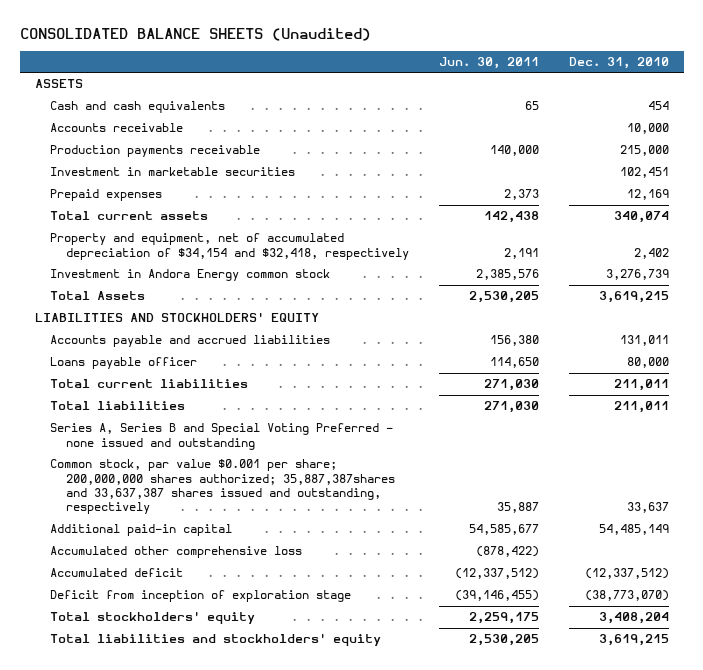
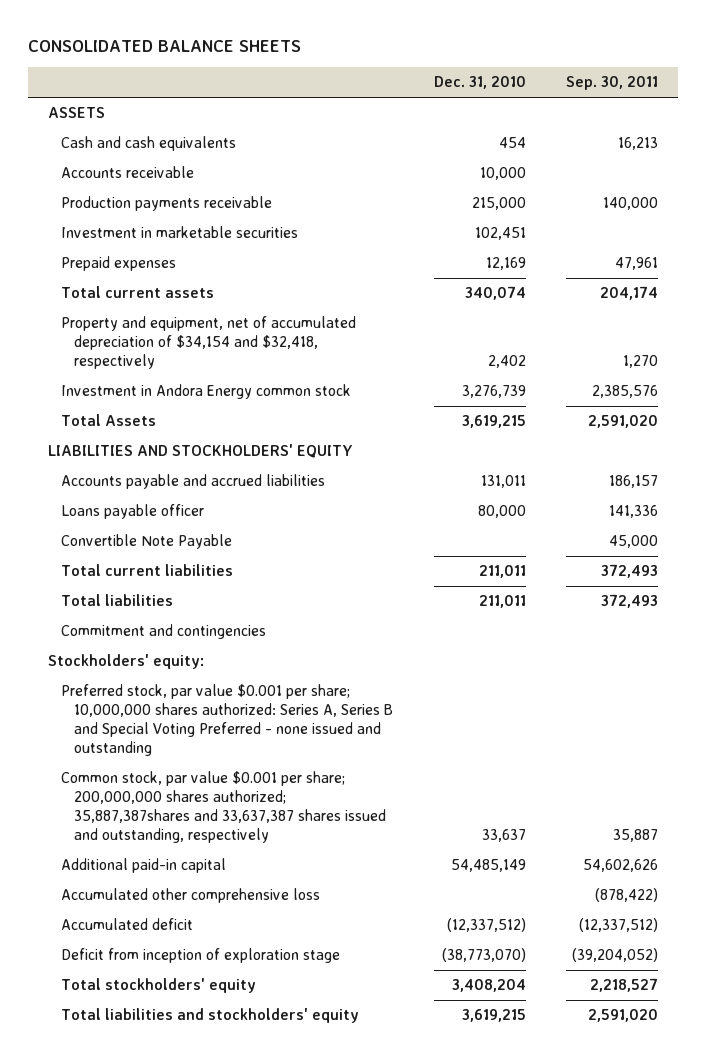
[19,27,371,41] CONSOLIDATED BALANCE SHEETS (Unaudited) -> [28,40,302,53] CONSOLIDATED BALANCE SHEETS
[438,57,539,70] Jun. 30, 2011 -> none
none -> [566,76,659,91] Sep. 30, 2011
none -> [61,534,233,550] Convertible Note Payable
none -> [61,624,267,640] Commitment and contingencies
none -> [48,654,205,670] Stockholders' equity:
[50,423,394,450] Series A, Series B and Special Voting Preferred - none issued and outstanding -> [61,684,394,757] Preferred stock, par value $0.001 per share; 10,000,000 shares authorized: Series A, Series B and Special Voting Preferred - none issued and outstanding

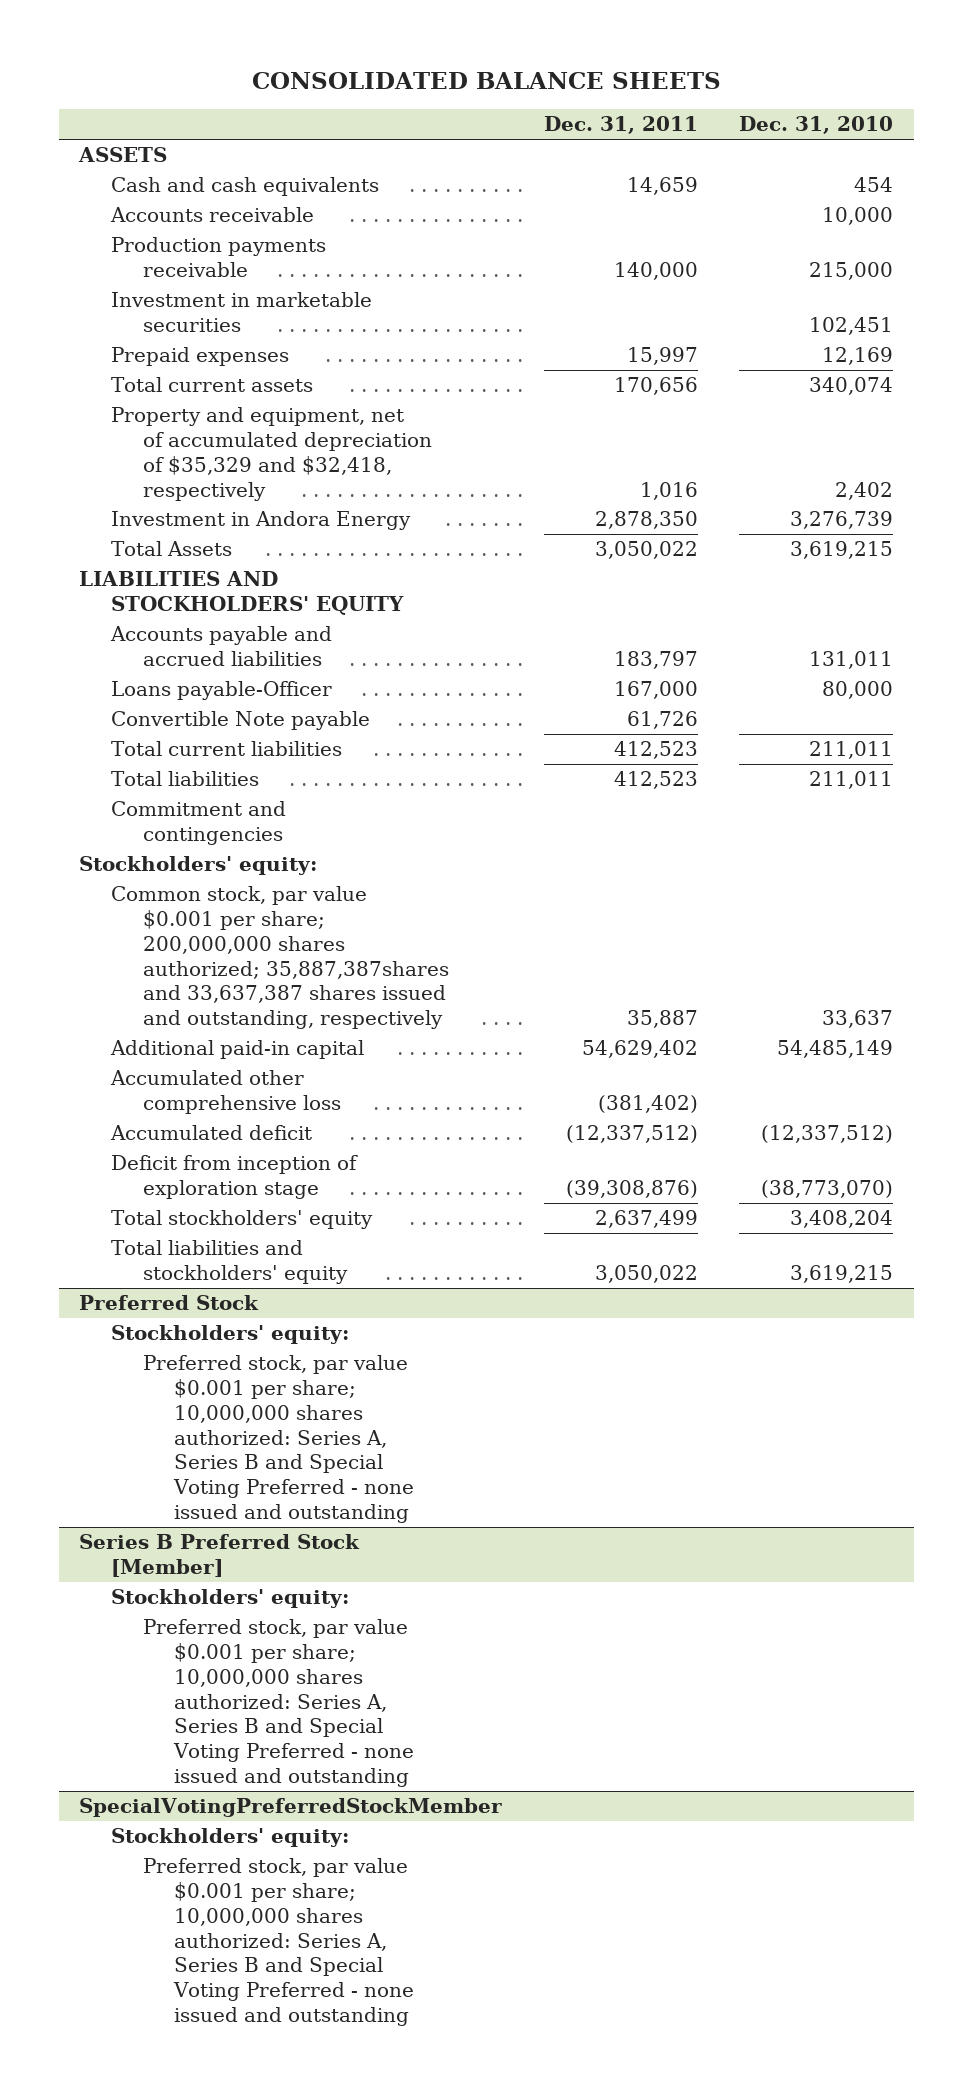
[566,76,659,91] Sep. 30, 2011 -> none
none -> [543,116,698,135] Dec. 31, 2011
[61,316,357,370] Property and equipment, net of accumulated depreciation of $34,154 and $32,418, respectively -> [111,407,432,501] Property and equipment, net of accumulated depreciation of $35,329 and $32,418, respectively
[61,384,352,400] Investment in Andora Energy common stock -> [111,511,412,531] Investment in Andora Energy
[61,504,205,520] Loans payable officer -> [111,681,333,701] Loans payable-Officer
[61,534,233,550] Convertible Note Payable -> [111,711,371,731] Convertible Note payable
[61,684,394,757] Preferred stock, par value $0.001 per share; 10,000,000 shares authorized: Series A, Series B and Special Voting Preferred - none issued and outstanding -> none
none -> [79,1295,260,1311] Preferred Stock
none -> [111,1325,350,1345] Stockholders' equity:
none -> [142,1355,415,1523] Preferred stock, par value $0.001 per share; 10,000,000 shares authorized: Series A, Series B and Special Voting Preferred - none issued and outstanding
none -> [79,1534,361,1577] Series B Preferred Stock [Member]
none -> [111,1589,350,1609] Stockholders' equity:
none -> [142,1619,415,1787] Preferred stock, par value $0.001 per share; 10,000,000 shares authorized: Series A, Series B and Special Voting Preferred - none issued and outstanding
none -> [79,1798,503,1818] SpecialVotingPreferredStockMember
none -> [111,1828,350,1848] Stockholders' equity:
none -> [142,1858,415,2026] Preferred stock, par value $0.001 per share; 10,000,000 shares authorized: Series A, Series B and Special Voting Preferred - none issued and outstanding

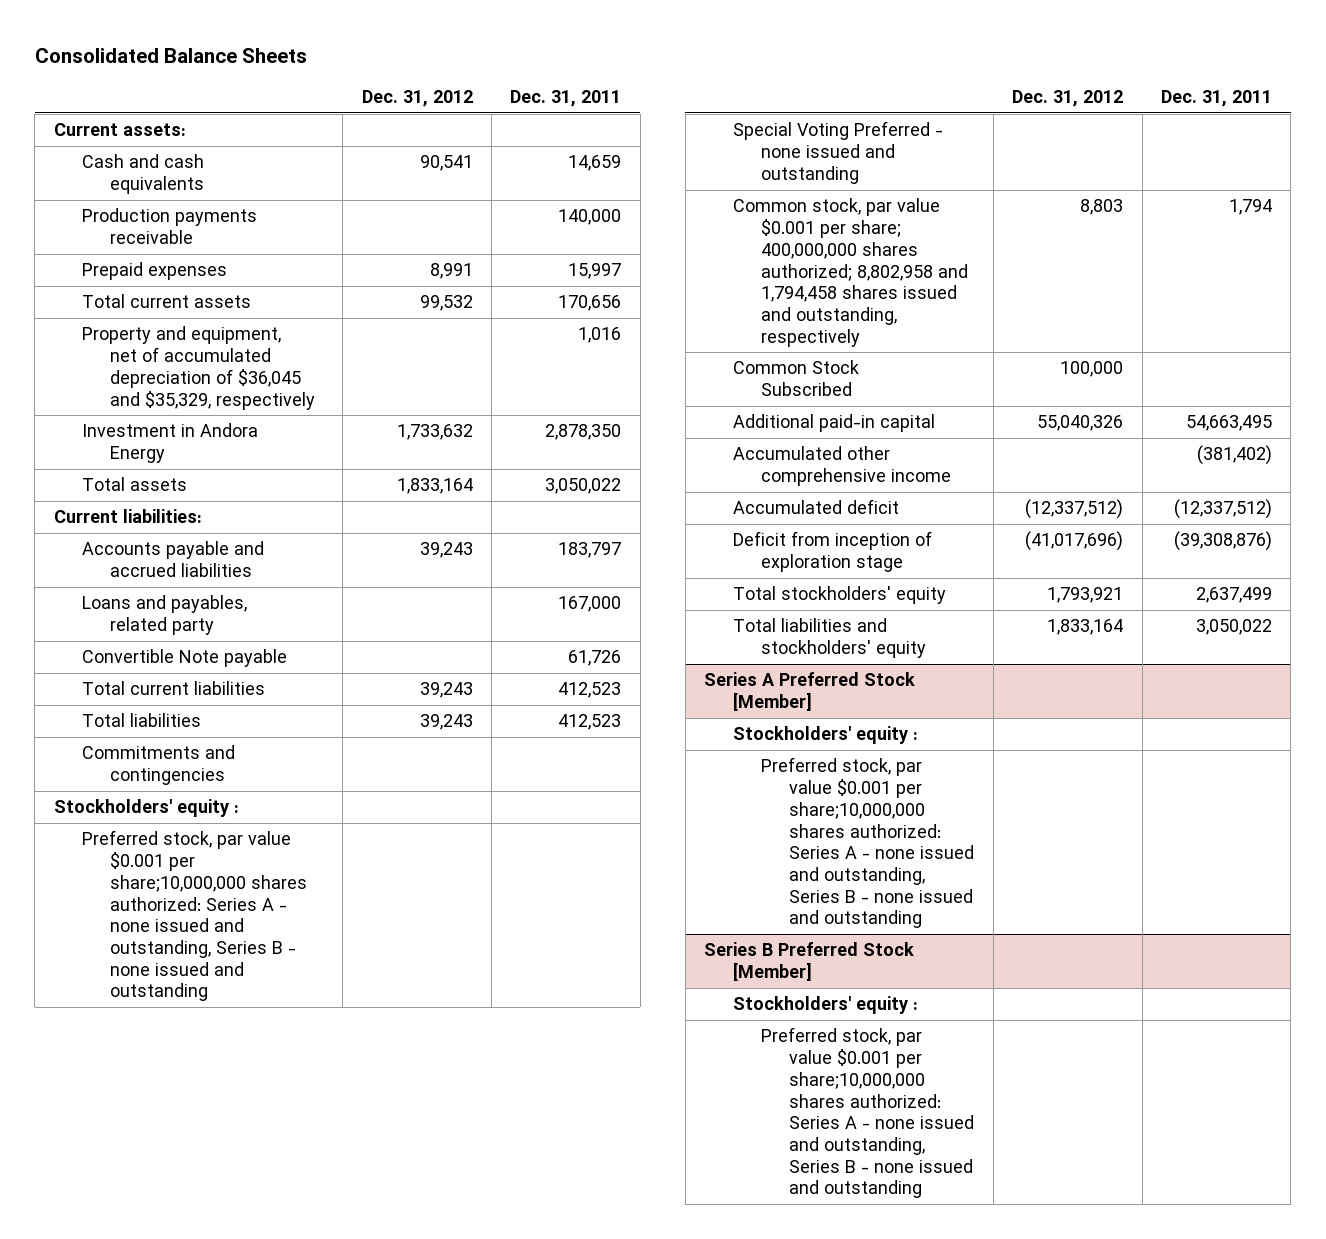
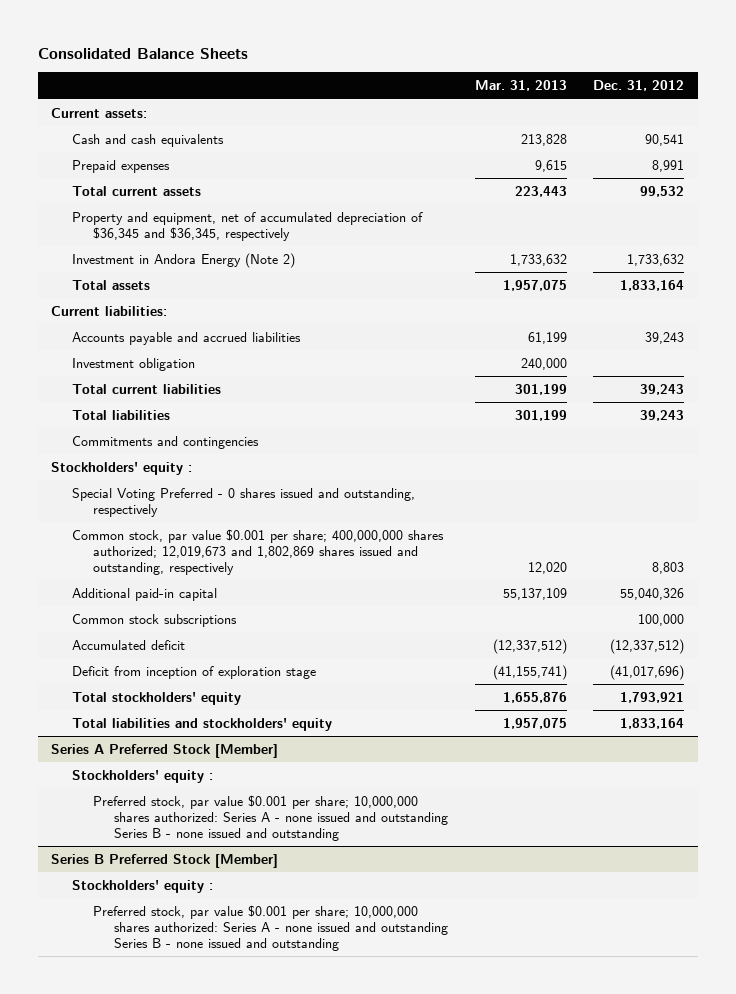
[510,89,622,107] Dec. 31, 2011 -> none
none -> [474,80,567,92] Mar. 31, 2013
[81,208,257,245] Production payments receivable -> none
[81,326,316,410] Property and equipment, net of accumulated depreciation of $36,045 and $35,329, respectively -> [72,211,424,241] Property and equipment, net of accumulated depreciation of $36,345 and $36,345, respectively
[81,423,258,464] Investment in Andora Energy -> [72,252,296,268] Investment in Andora Energy (Note 2)
[81,595,247,636] Loans and payables, related party -> none
[81,649,287,668] Convertible Note payable -> none
none -> [72,357,196,371] Investment obligation
[81,830,308,1002] Preferred stock, par value $0.001 per share;10,000,000 shares authorized: Series A - none issued and outstanding, Series B - none issued and outstanding -> none
[732,360,859,397] Common Stock Subscribed -> none
[732,121,943,184] Special Voting Preferred - none issued and outstanding -> [72,487,416,517] Special Voting Preferred - 0 shares issued and outstanding, respectively
[732,198,968,347] Common stock, par value $0.001 per share; 400,000,000 shares authorized; 8,802,958 and 1,794,458 shares issued and outstanding, respectively -> [72,528,445,576] Common stock, par value $0.001 per share; 400,000,000 shares authorized; 12,019,673 and 1,802,869 shares issued and outstanding, respectively
[732,446,951,487] Accumulated other comprehensive income -> none
none -> [72,613,238,627] Common stock subscriptions
[760,757,975,929] Preferred stock, par value $0.001 per share;10,000,000 shares authorized: Series A - none issued and outstanding, Series B - none issued and outstanding -> [92,794,448,842] Preferred stock, par value $0.001 per share; 10,000,000 shares authorized: Series A - none issued and outstanding Series B - none issued and outstanding
[760,1027,975,1199] Preferred stock, par value $0.001 per share;10,000,000 shares authorized: Series A - none issued and outstanding, Series B - none issued and outstanding -> [92,904,448,952] Preferred stock, par value $0.001 per share; 10,000,000 shares authorized: Series A - none issued and outstanding Series B - none issued and outstanding

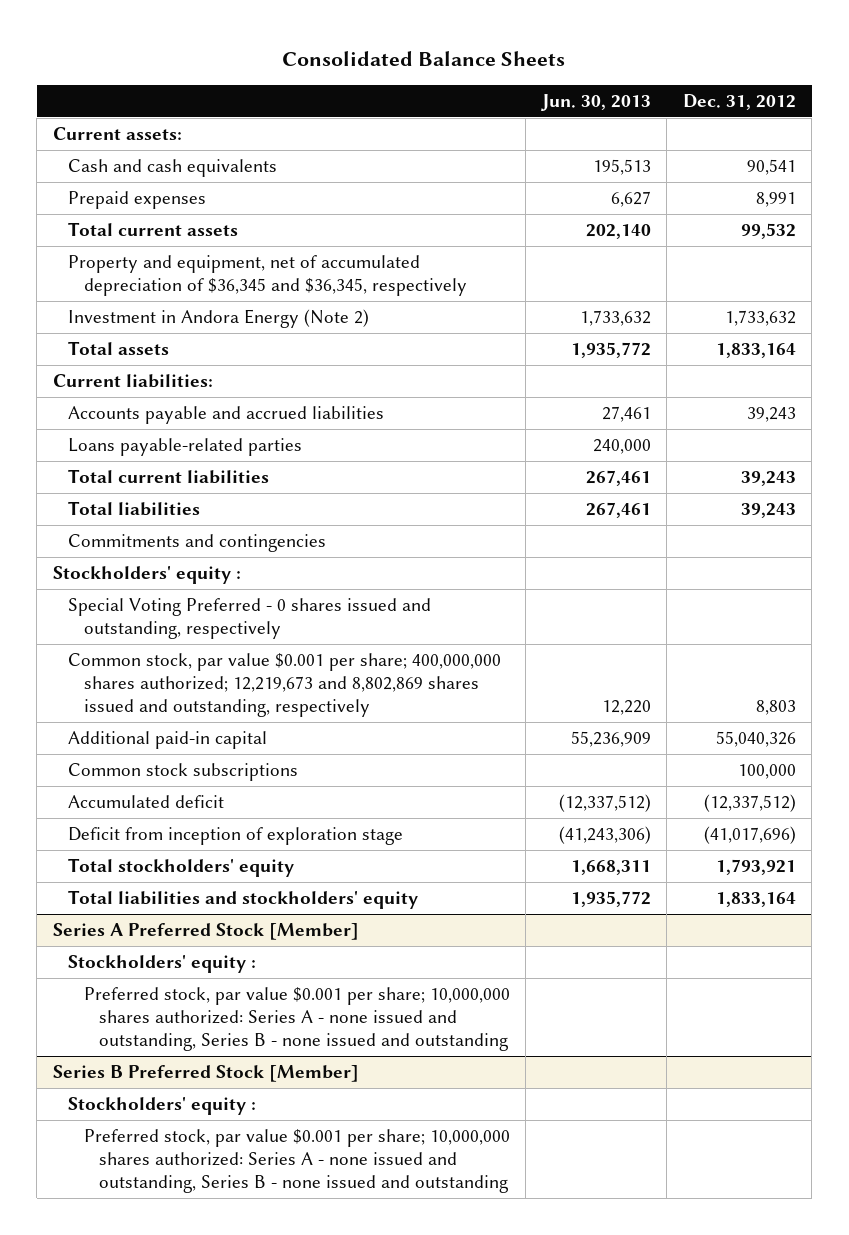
[474,80,567,92] Mar. 31, 2013 -> none
none -> [540,94,651,112] Jun. 30, 2013
[72,357,196,371] Investment obligation -> none
none -> [68,438,303,457] Loans payable-related parties
[72,528,445,576] Common stock, par value $0.001 per share; 400,000,000 shares authorized; 12,019,673 and 1,802,869 shares issued and outstanding, respectively -> [68,653,502,718] Common stock, par value $0.001 per share; 400,000,000 shares authorized; 12,219,673 and 8,802,869 shares issued and outstanding, respectively
[92,794,448,842] Preferred stock, par value $0.001 per share; 10,000,000 shares authorized: Series A - none issued and outstanding Series B - none issued and outstanding -> [83,987,510,1052] Preferred stock, par value $0.001 per share; 10,000,000 shares authorized: Series A - none issued and outstanding, Series B - none issued and outstanding
[92,904,448,952] Preferred stock, par value $0.001 per share; 10,000,000 shares authorized: Series A - none issued and outstanding Series B - none issued and outstanding -> [83,1129,510,1194] Preferred stock, par value $0.001 per share; 10,000,000 shares authorized: Series A - none issued and outstanding, Series B - none issued and outstanding

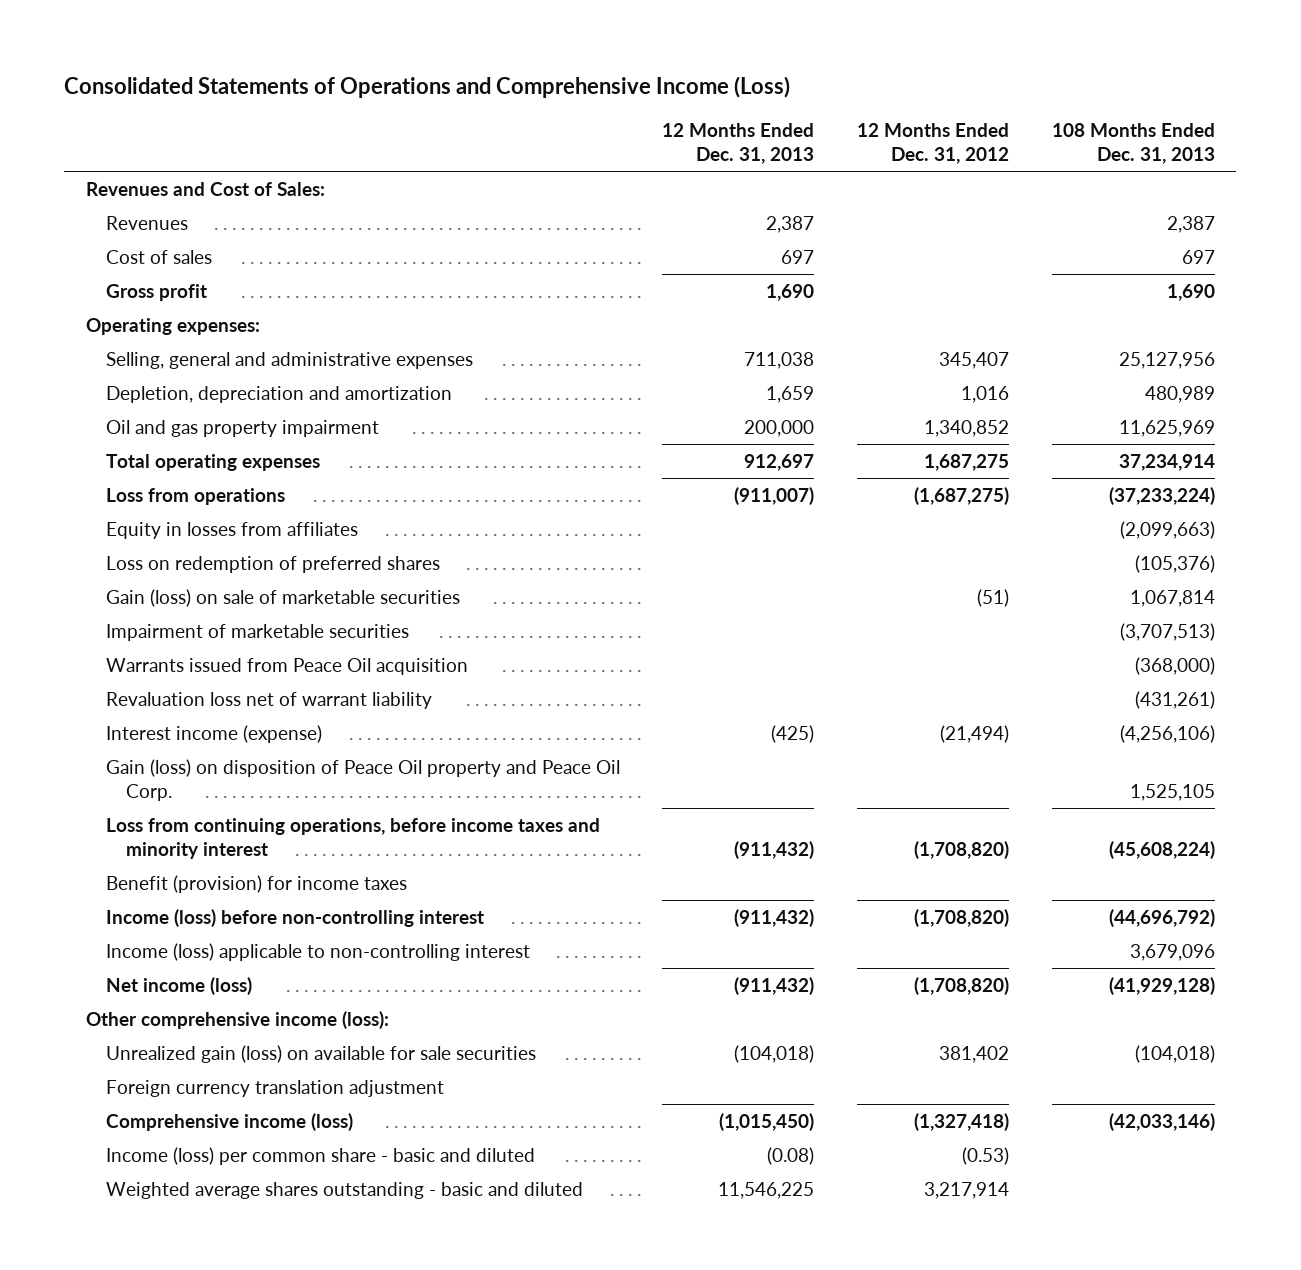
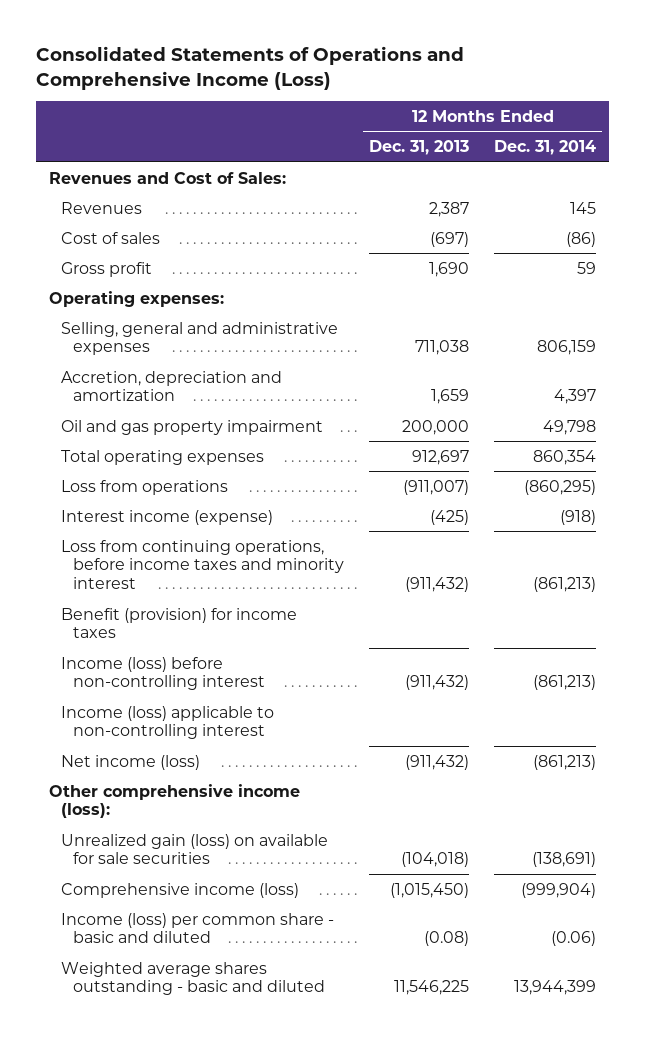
[857,122,1010,165] 12 Months Ended Dec. 31, 2012 -> none
[1051,122,1215,165] 108 Months Ended Dec. 31, 2013 -> none
none -> [494,140,597,156] Dec. 31, 2014
[781,249,815,264] 697 -> [430,231,470,247] (697)
[105,385,452,403] Depletion, depreciation and amortization -> [60,370,282,402] Accretion, depreciation and amortization
[105,521,358,539] Equity in losses from affiliates -> none
[105,555,440,573] Loss on redemption of preferred shares -> none
[105,588,460,607] Gain (loss) on sale of marketable securities -> none
[105,623,409,641] Impairment of marketable securities -> none
[105,657,468,675] Warrants issued from Peace Oil acquisition -> none
[105,691,432,709] Revaluation loss net of warrant liability -> none
[105,758,620,802] Gain (loss) on disposition of Peace Oil property and Peace Oil Corp. -> none
[105,1079,444,1097] Foreign currency translation adjustment -> none

